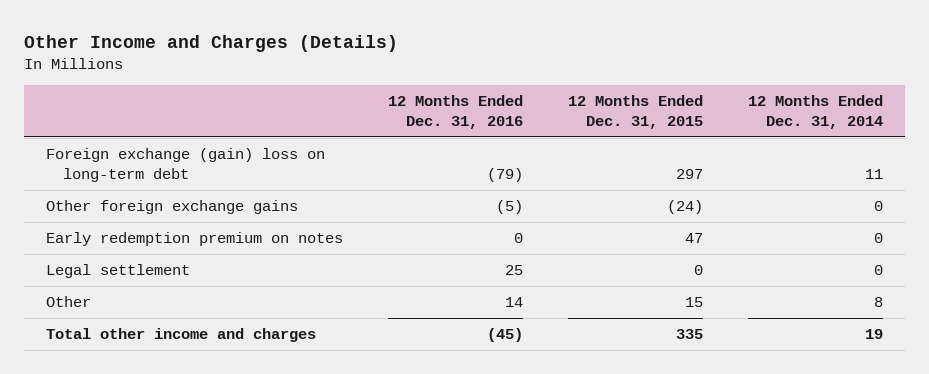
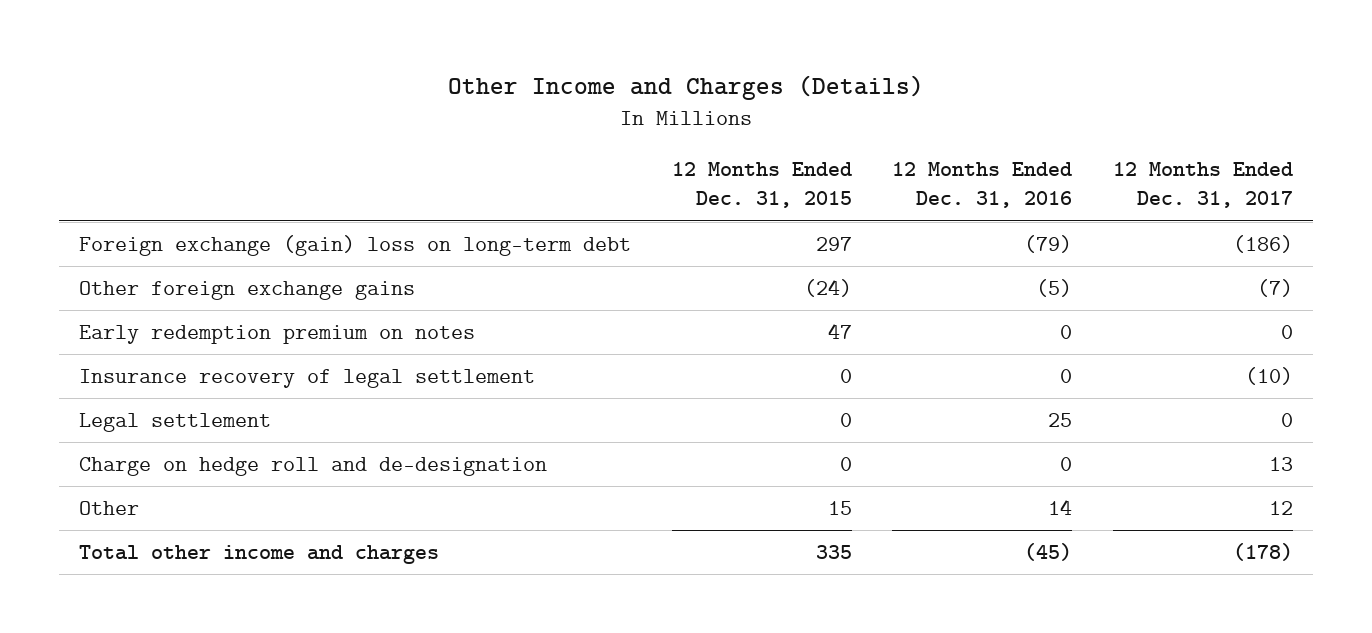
[747,94,883,129] 12 Months Ended Dec. 31, 2014 -> none
none -> [1112,162,1293,209] 12 Months Ended Dec. 31, 2017
none -> [78,369,535,389] Insurance recovery of legal settlement
none -> [78,457,547,477] Charge on hedge roll and de-designation

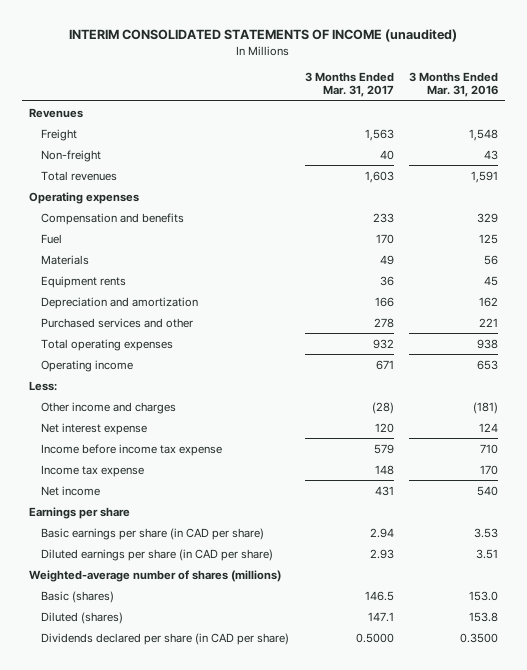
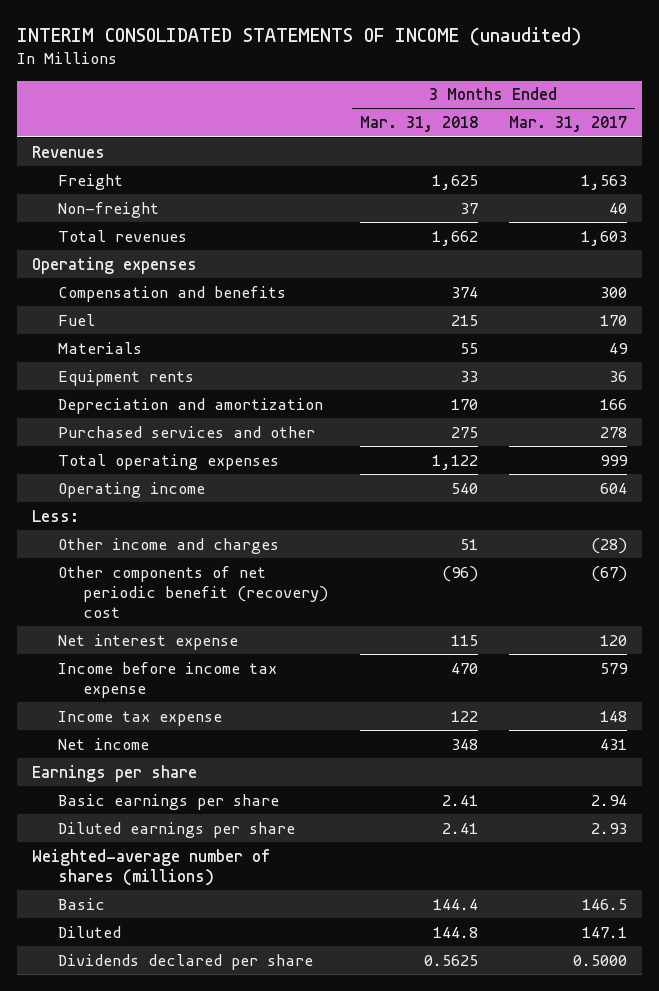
[408,71,498,98] 3 Months Ended Mar. 31, 2016 -> none
none -> [359,116,478,133] Mar. 31, 2018
[372,212,394,223] 233 -> [599,286,627,298] 300
[372,338,394,349] 932 -> [599,454,628,466] 999
[375,359,394,370] 671 -> [599,482,627,494] 604
none -> [57,565,329,618] Other components of net periodic benefit (recovery) cost
[41,527,265,540] Basic earnings per share (in CAD per share) -> [57,793,279,810] Basic earnings per share
[41,548,274,561] Diluted earnings per share (in CAD per share) -> [57,821,295,838] Diluted earnings per share
[41,590,115,603] Basic (shares) -> [57,897,105,910] Basic
[41,611,124,624] Diluted (shares) -> [57,925,121,938] Diluted
[41,632,290,645] Dividends declared per share (in CAD per share) -> [57,953,313,970] Dividends declared per share

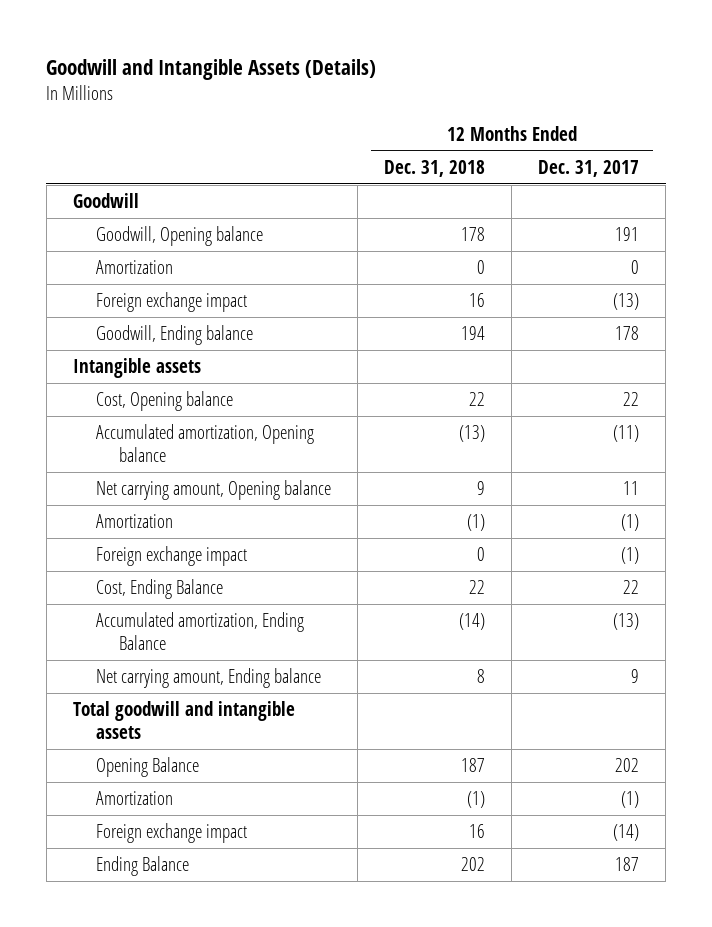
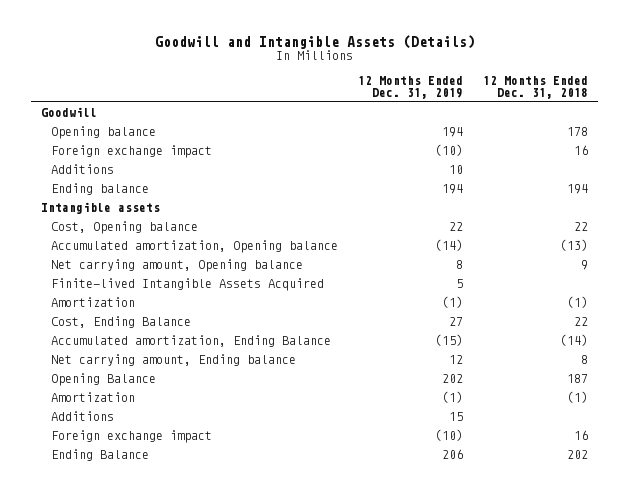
[538,159,640,177] Dec. 31, 2017 -> none
none -> [357,75,463,99] 12 Months Ended Dec. 31, 2019
[96,259,174,274] Amortization -> none
[96,225,264,246] Goodwill, Opening balance -> [50,126,156,140] Opening balance
none -> [50,164,114,175] Additions
[96,324,254,345] Goodwill, Ending balance -> [50,183,149,196] Ending balance
none -> [50,278,324,292] Finite-lived Intangible Assets Acquired
[96,545,248,566] Foreign exchange impact -> none
[72,700,295,739] Total goodwill and intangible assets -> none
none -> [50,411,114,422] Additions

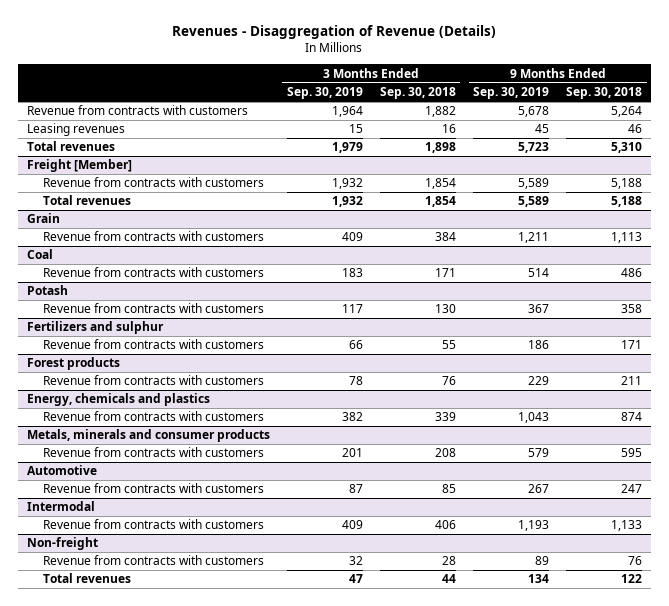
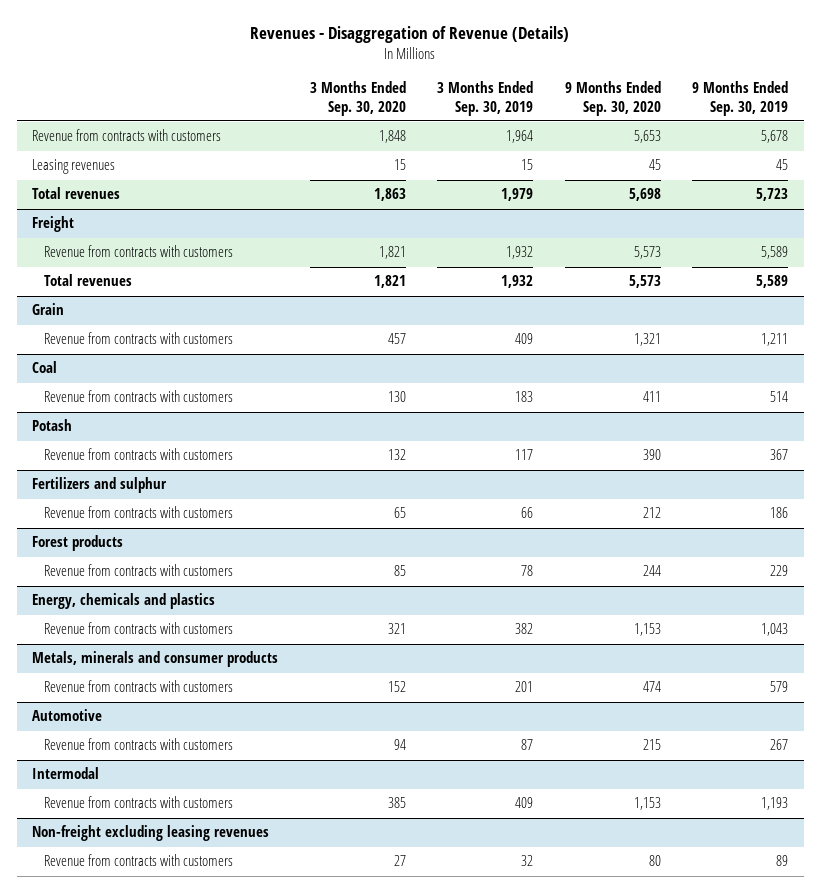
[379,87,456,100] Sep. 30, 2018 -> none
[566,87,643,100] Sep. 30, 2018 -> none
none -> [309,81,406,116] 3 Months Ended Sep. 30, 2020
none -> [564,81,661,116] 9 Months Ended Sep. 30, 2020
[26,159,132,173] Freight [Member] -> [32,216,75,233] Freight
[26,537,98,551] Non-freight -> none
none -> [32,825,270,842] Non-freight excluding leasing revenues
[43,573,132,584] Total revenues -> none

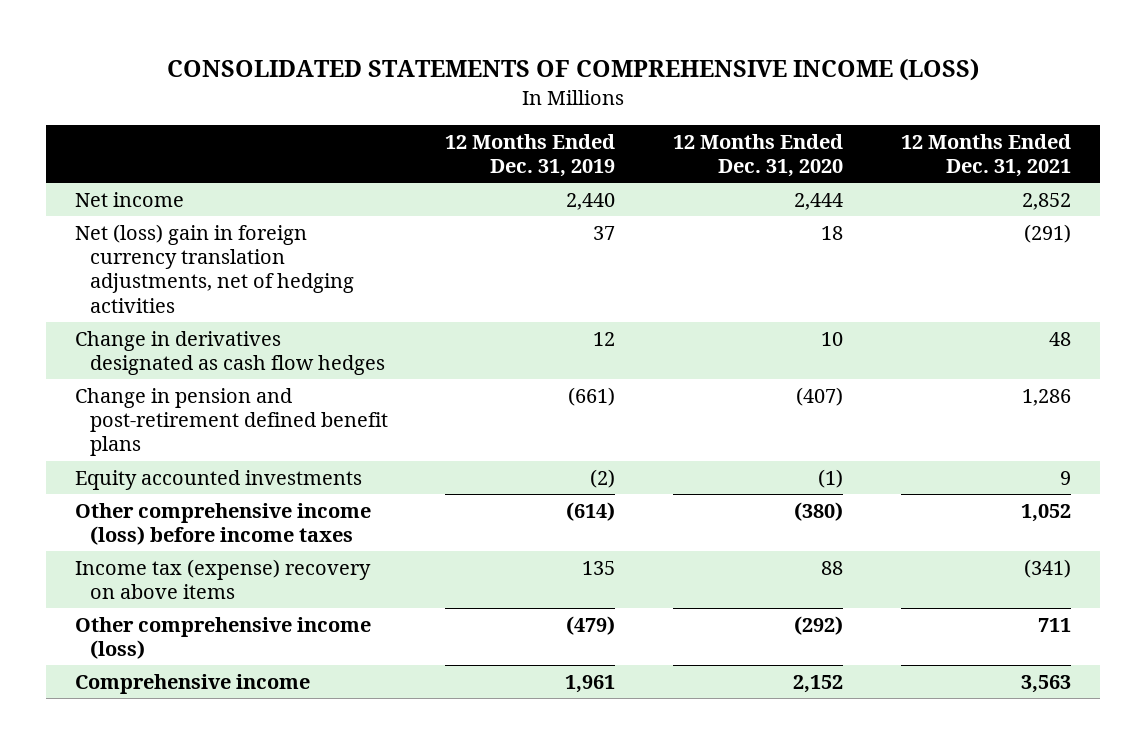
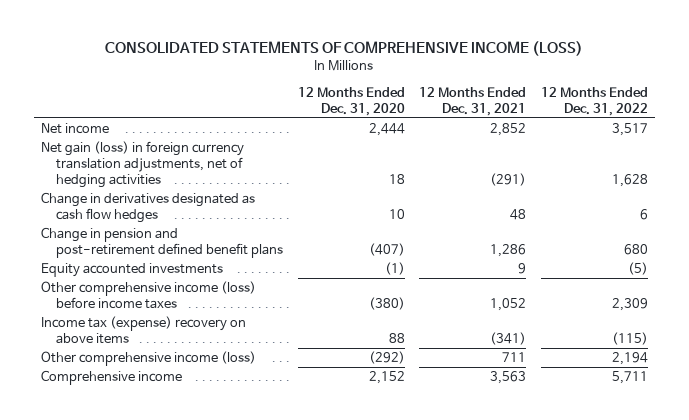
[445,133,616,177] 12 Months Ended Dec. 31, 2019 -> none
none -> [541,87,649,116] 12 Months Ended Dec. 31, 2022
[74,223,354,313] Net (loss) gain in foreign currency translation adjustments, net of hedging activities -> [40,141,244,188] Net gain (loss) in foreign currency translation adjustments, net of hedging activities

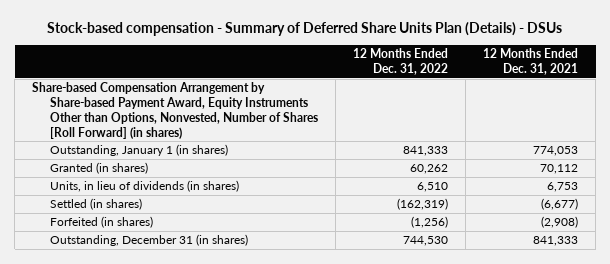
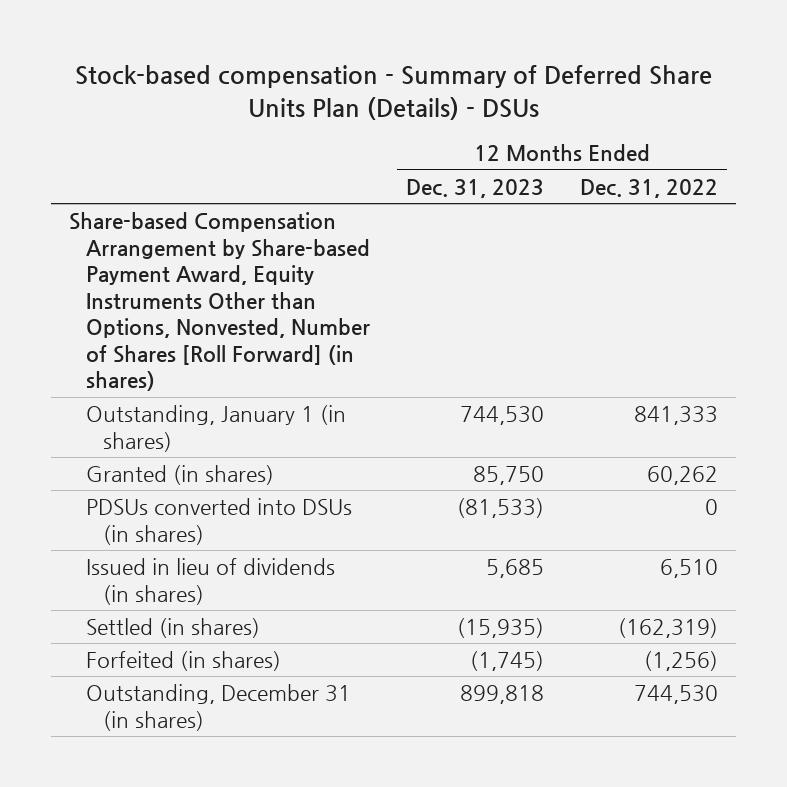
[483,48,579,76] 12 Months Ended Dec. 31, 2021 -> none
none -> [406,178,545,198] Dec. 31, 2023
none -> [86,497,353,545] PDSUs converted into DSUs (in shares)
[49,180,239,193] Units, in lieu of dividends (in shares) -> [86,557,336,605] Issued in lieu of dividends (in shares)

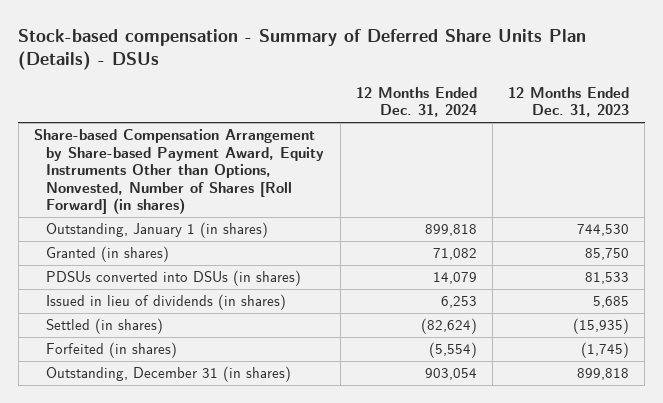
[580,178,719,198] Dec. 31, 2022 -> none
none -> [355,86,477,118] 12 Months Ended Dec. 31, 2024
[457,497,545,518] (81,533) -> [585,272,630,285] 81,533

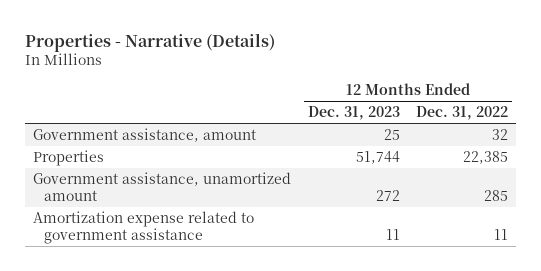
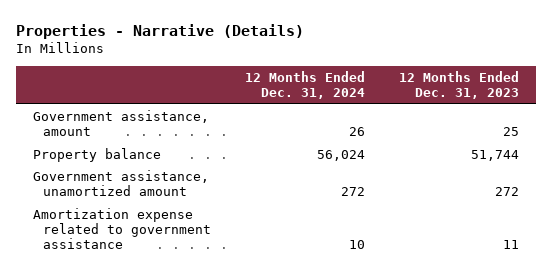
[415,106,508,121] Dec. 31, 2022 -> none
none -> [244,71,365,100] 12 Months Ended Dec. 31, 2024
[33,150,105,167] Properties -> [33,147,162,162] Property balance

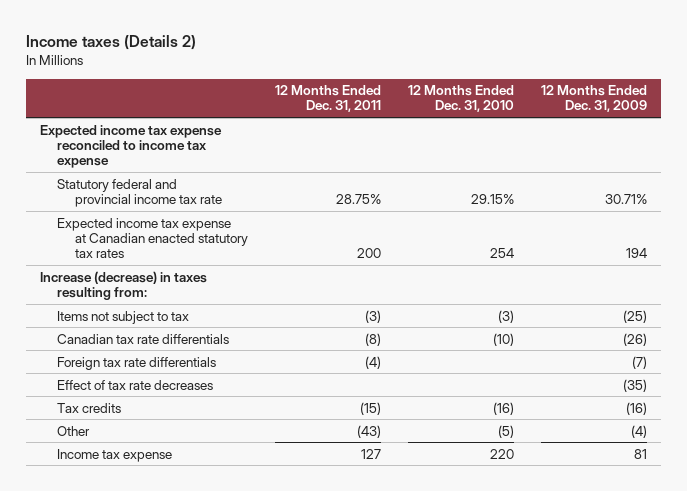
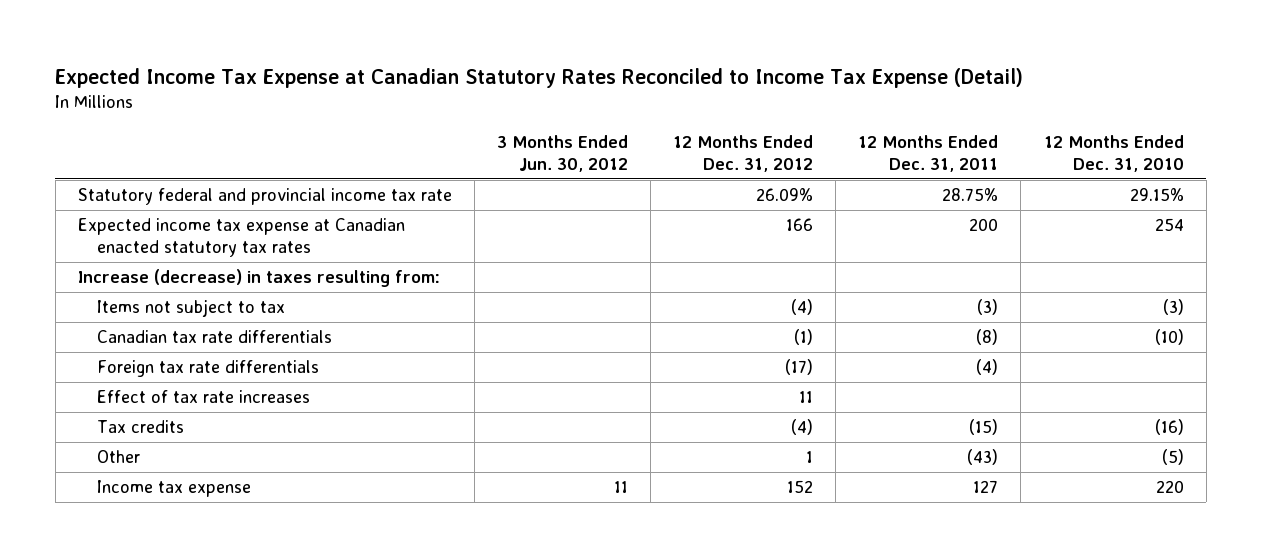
[26,35,197,51] Income taxes (Details 2) -> [55,67,1024,88] Expected Income Tax Expense at Canadian Statutory Rates Reconciled to Income Tax Expense (Detail)
[541,85,648,113] 12 Months Ended Dec. 31, 2009 -> none
none -> [497,134,629,172] 3 Months Ended Jun. 30, 2012
none -> [673,134,814,172] 12 Months Ended Dec. 31, 2012
[39,124,222,169] Expected income tax expense reconciled to income tax expense -> none
[57,379,214,390] Effect of tax rate decreases -> [96,390,310,404] Effect of tax rate increases

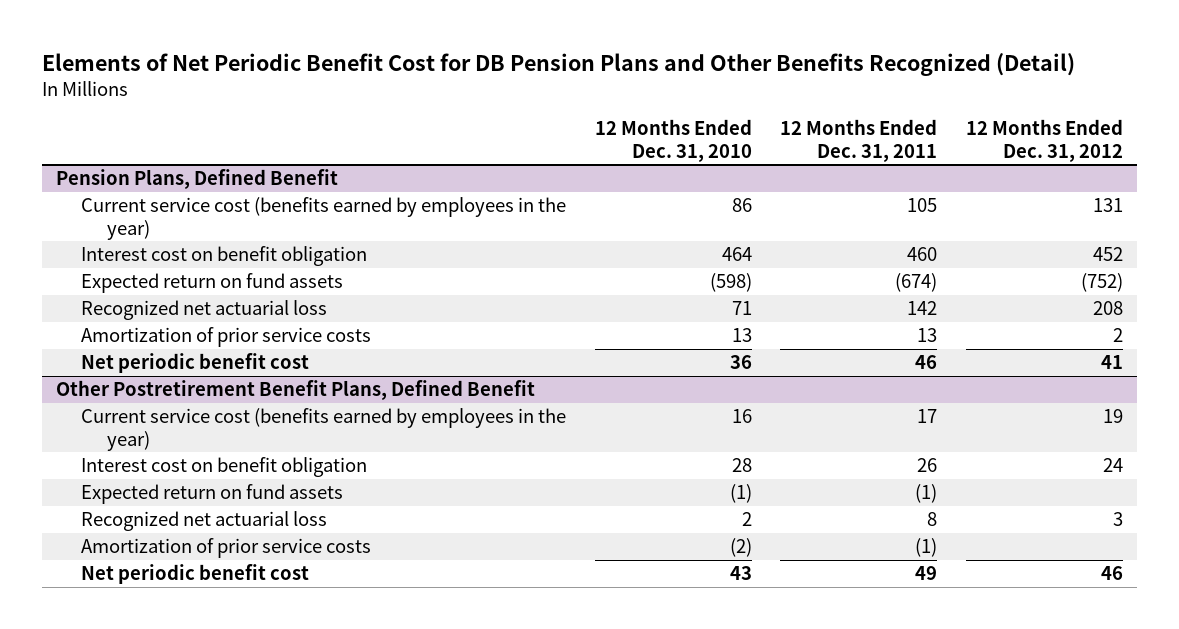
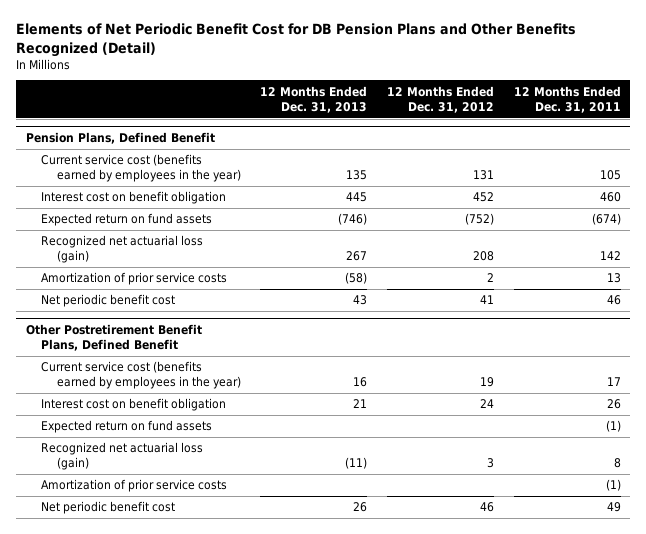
[594,119,752,162] 12 Months Ended Dec. 31, 2010 -> none
none -> [260,85,368,113] 12 Months Ended Dec. 31, 2013
[81,300,328,321] Recognized net actuarial loss -> [41,235,204,264] Recognized net actuarial loss (gain)
[81,511,328,532] Recognized net actuarial loss -> [41,442,204,471] Recognized net actuarial loss (gain)

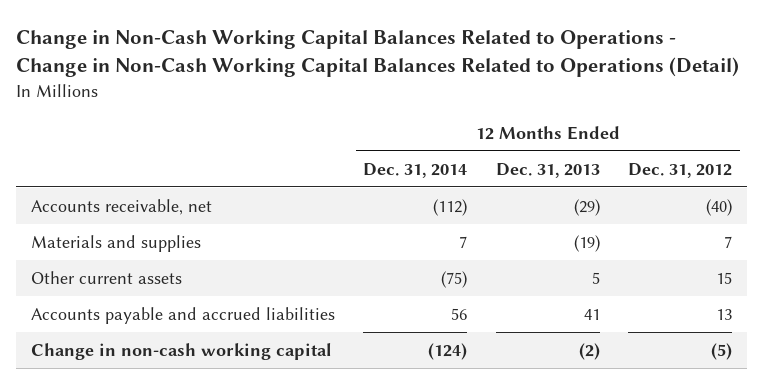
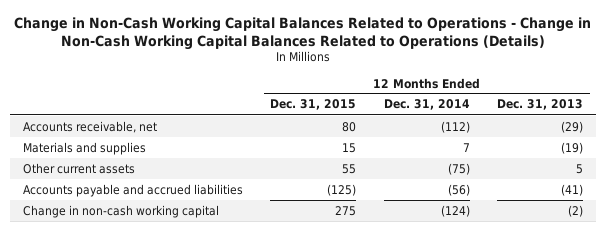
[16,30,740,78] Change in Non-Cash Working Capital Balances Related to Operations - Change in Non-Cash Working Capital Balances Related to Operations (Detail) -> [14,16,592,50] Change in Non-Cash Working Capital Balances Related to Operations - Change in Non-Cash Working Capital Balances Related to Operations (Details)
[628,162,733,178] Dec. 31, 2012 -> none
none -> [270,99,357,111] Dec. 31, 2015
[451,307,468,320] 56 -> [447,183,470,196] (56)
[583,308,600,320] 41 -> [560,183,583,196] (41)

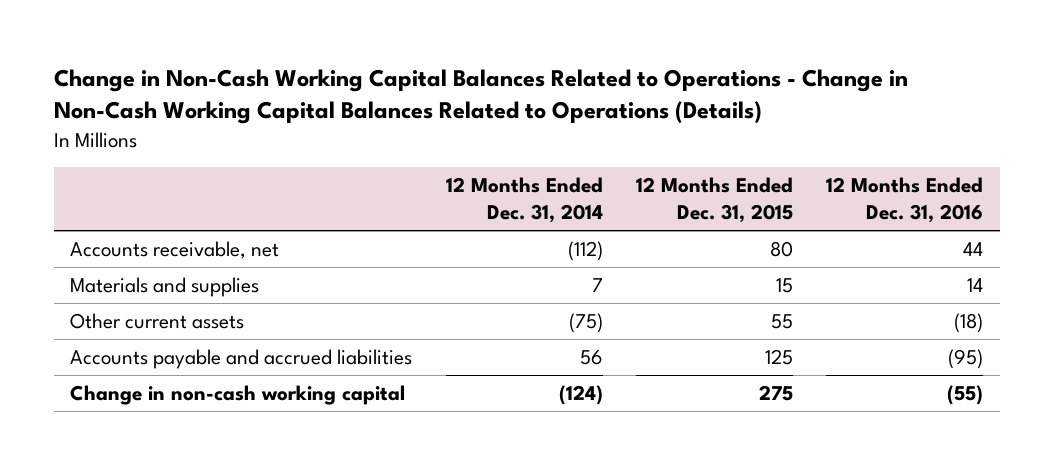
[496,99,583,111] Dec. 31, 2013 -> none
none -> [826,177,984,224] 12 Months Ended Dec. 31, 2016
[327,183,357,196] (125) -> [765,348,794,365] 125
[447,183,470,196] (56) -> [579,349,603,365] 56

